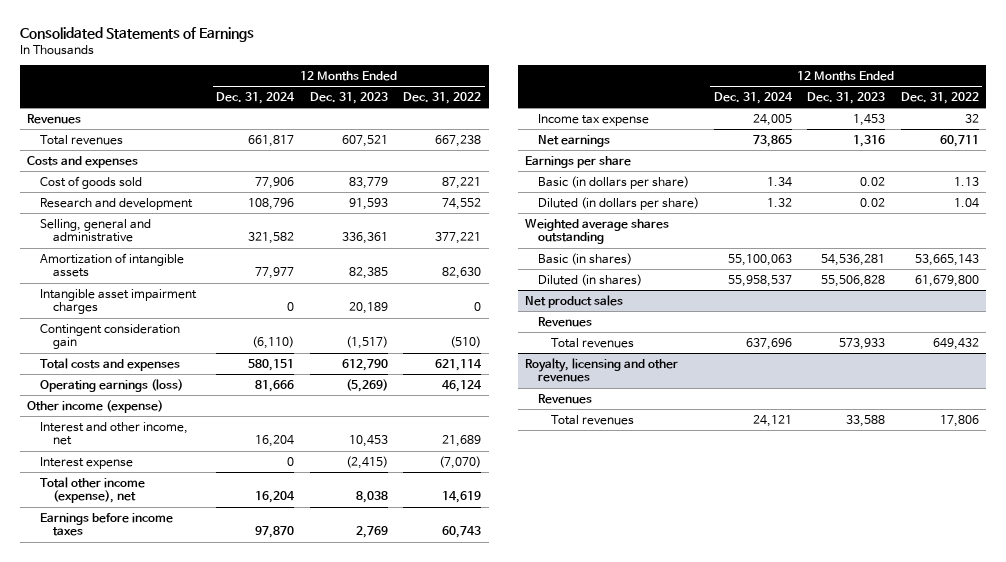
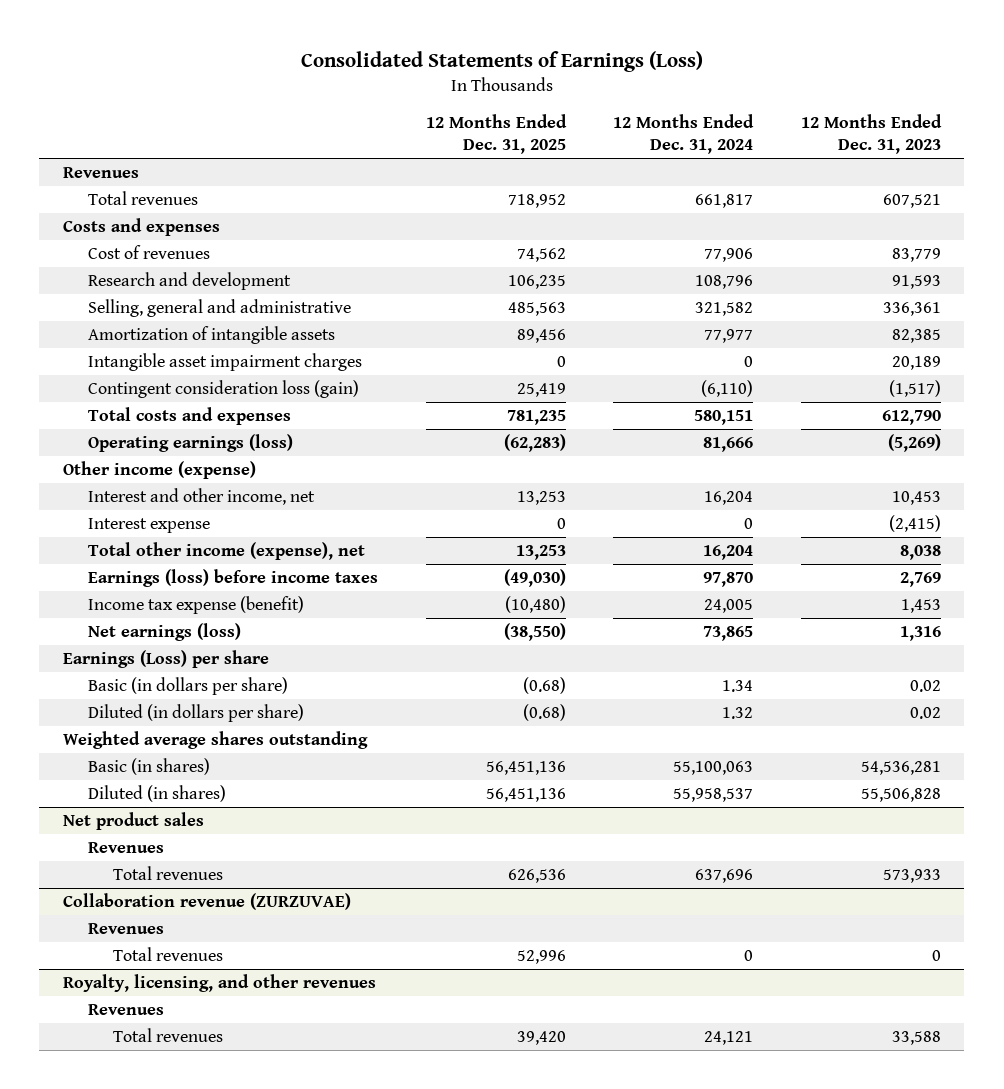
[19,26,254,42] Consolidated Statements of Earnings -> [300,51,703,73] Consolidated Statements of Earnings (Loss)
[402,92,481,105] Dec. 31, 2022 -> none
none -> [425,114,567,155] 12 Months Ended Dec. 31, 2025
[40,175,143,189] Cost of goods sold -> [88,244,211,259] Cost of revenues
[40,323,181,350] Contingent consideration gain -> [88,379,360,398] Contingent consideration loss (gain)
[40,512,174,537] Earnings before income taxes -> [88,568,379,587] Earnings (loss) before income taxes
[537,113,649,126] Income tax expense -> [88,595,305,614] Income tax expense (benefit)
[537,134,610,147] Net earnings -> [88,622,242,641] Net earnings (loss)
[525,155,632,168] Earnings per share -> [63,649,270,668] Earnings (Loss) per share
[525,357,679,383] Royalty, licensing and other revenues -> none
none -> [63,892,352,910] Collaboration revenue (ZURZUVAE)
none -> [113,946,224,961] Total revenues
none -> [63,973,377,992] Royalty, licensing, and other revenues
none -> [88,1003,165,1015] Revenues

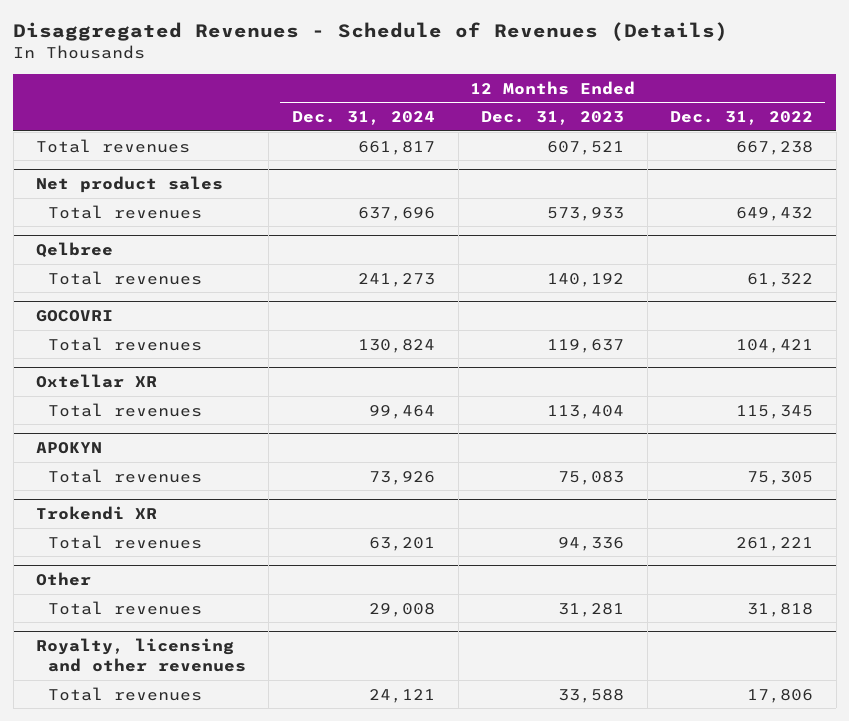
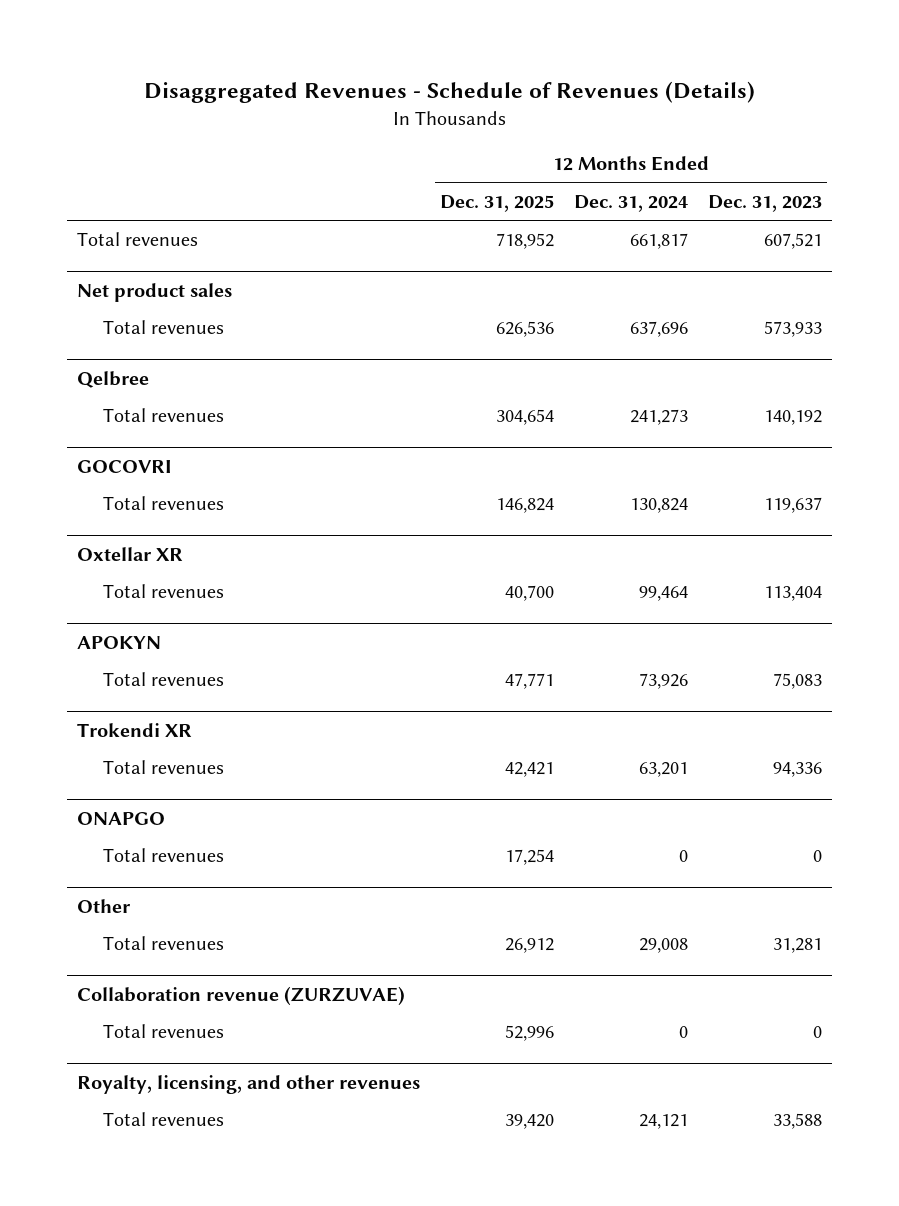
[670,111,814,126] Dec. 31, 2022 -> none
none -> [439,194,554,212] Dec. 31, 2025
none -> [76,811,165,825] ONAPGO
none -> [103,848,225,863] Total revenues
none -> [76,985,405,1006] Collaboration revenue (ZURZUVAE)
none -> [103,1024,225,1039] Total revenues
[36,638,246,672] Royalty, licensing and other revenues -> [76,1074,420,1094] Royalty, licensing, and other revenues

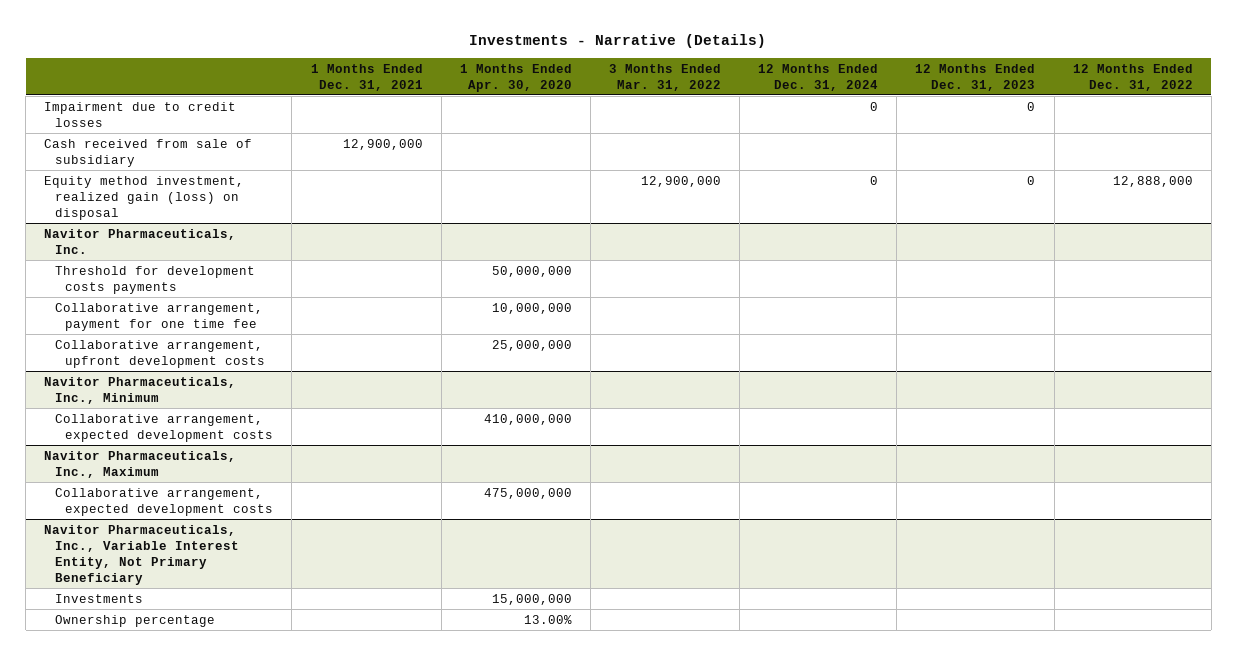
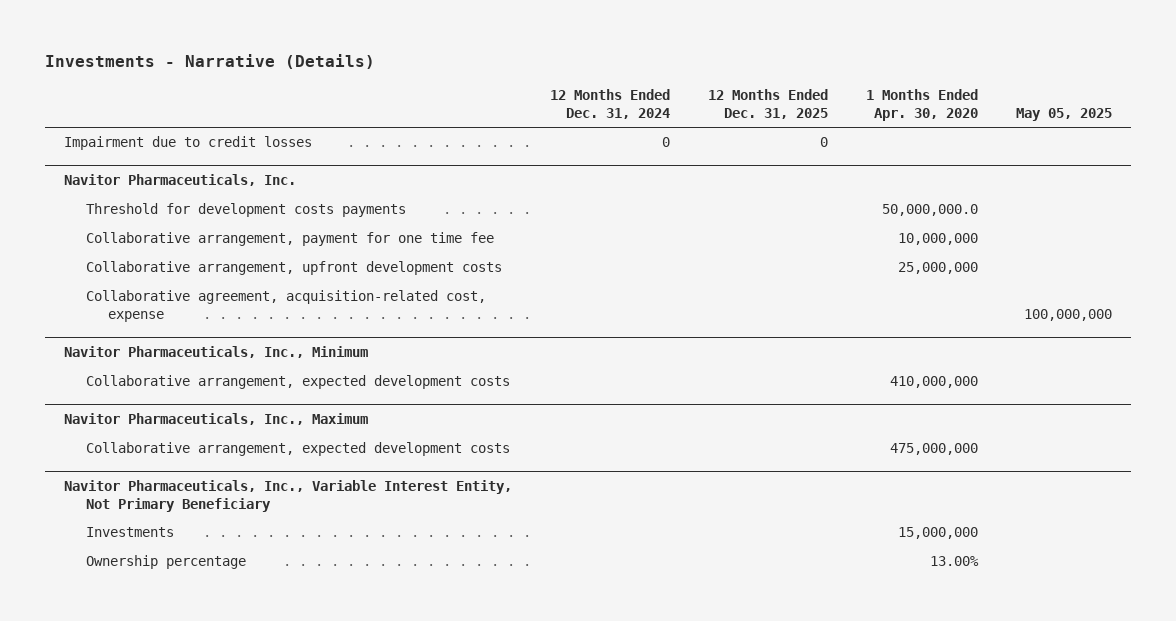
[310,63,423,91] 1 Months Ended Dec. 31, 2021 -> none
[608,63,721,91] 3 Months Ended Mar. 31, 2022 -> none
[915,63,1036,91] 12 Months Ended Dec. 31, 2023 -> none
[1072,63,1193,91] 12 Months Ended Dec. 31, 2022 -> none
none -> [708,89,829,120] 12 Months Ended Dec. 31, 2025
none -> [1016,108,1113,122] May 05, 2025
[44,138,253,167] Cash received from sale of subsidiary -> none
[44,175,245,220] Equity method investment, realized gain (loss) on disposal -> none
[491,265,572,277] 50,000,000 -> [882,204,979,217] 50,000,000.0
none -> [86,290,487,323] Collaborative agreement, acquisition-related cost, expense

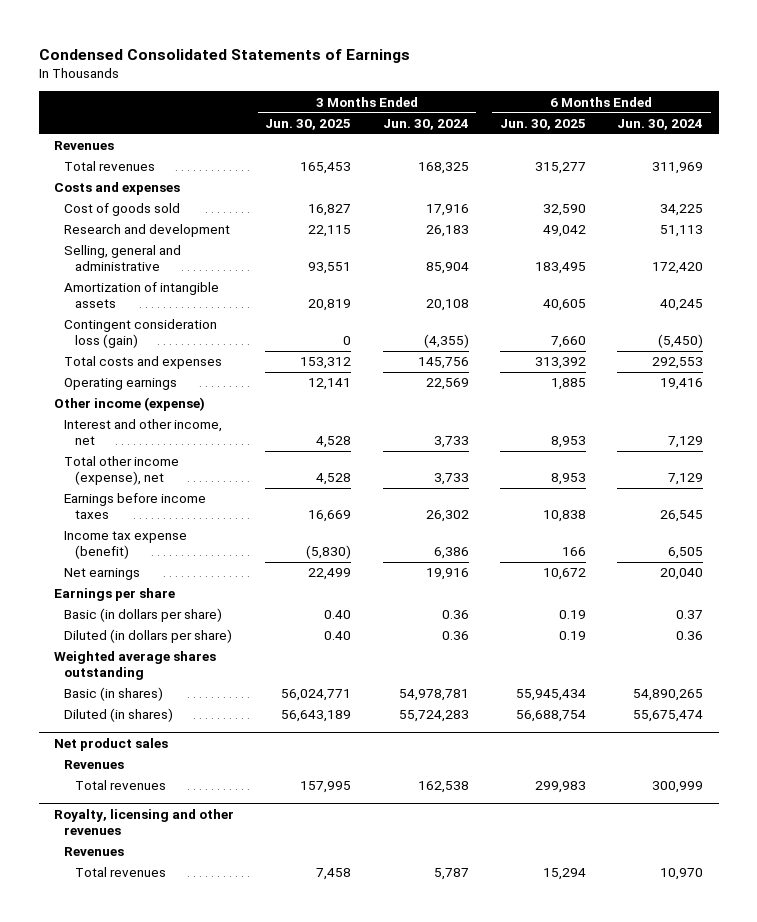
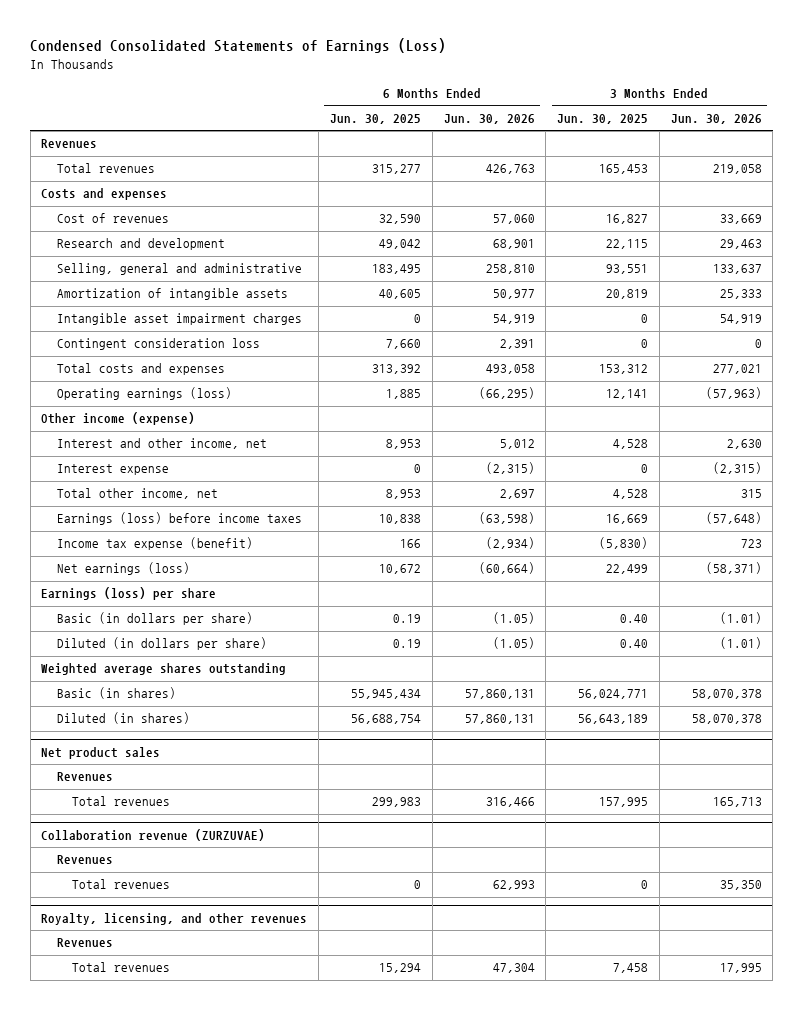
[38,48,410,63] Condensed Consolidated Statements of Earnings -> [30,38,447,54] Condensed Consolidated Statements of Earnings (Loss)
[382,118,469,130] Jun. 30, 2024 -> none
[617,118,704,130] Jun. 30, 2024 -> none
none -> [443,113,535,124] Jun. 30, 2026
none -> [670,113,762,124] Jun. 30, 2026
[64,203,181,217] Cost of goods sold -> [56,213,169,224] Cost of revenues
none -> [56,313,302,326] Intangible asset impairment charges
[64,319,218,349] Contingent consideration loss (gain) -> [56,338,260,351] Contingent consideration loss
[64,378,178,391] Operating earnings -> [56,387,232,401] Operating earnings (loss)
none -> [56,464,169,476] Interest expense
[64,456,180,486] Total other income (expense), net -> [56,488,218,500] Total other income, net
[64,493,207,520] Earnings before income taxes -> [56,512,302,526] Earnings (loss) before income taxes
[64,568,141,581] Net earnings -> [56,562,190,576] Net earnings (loss)
[54,588,176,602] Earnings per share -> [41,587,217,601] Earnings (loss) per share
[54,809,235,835] Royalty, licensing and other revenues -> none
none -> [41,828,266,841] Collaboration revenue (ZURZUVAE)
none -> [71,879,170,890] Total revenues
none -> [41,912,308,925] Royalty, licensing, and other revenues
none -> [56,938,113,948] Revenues

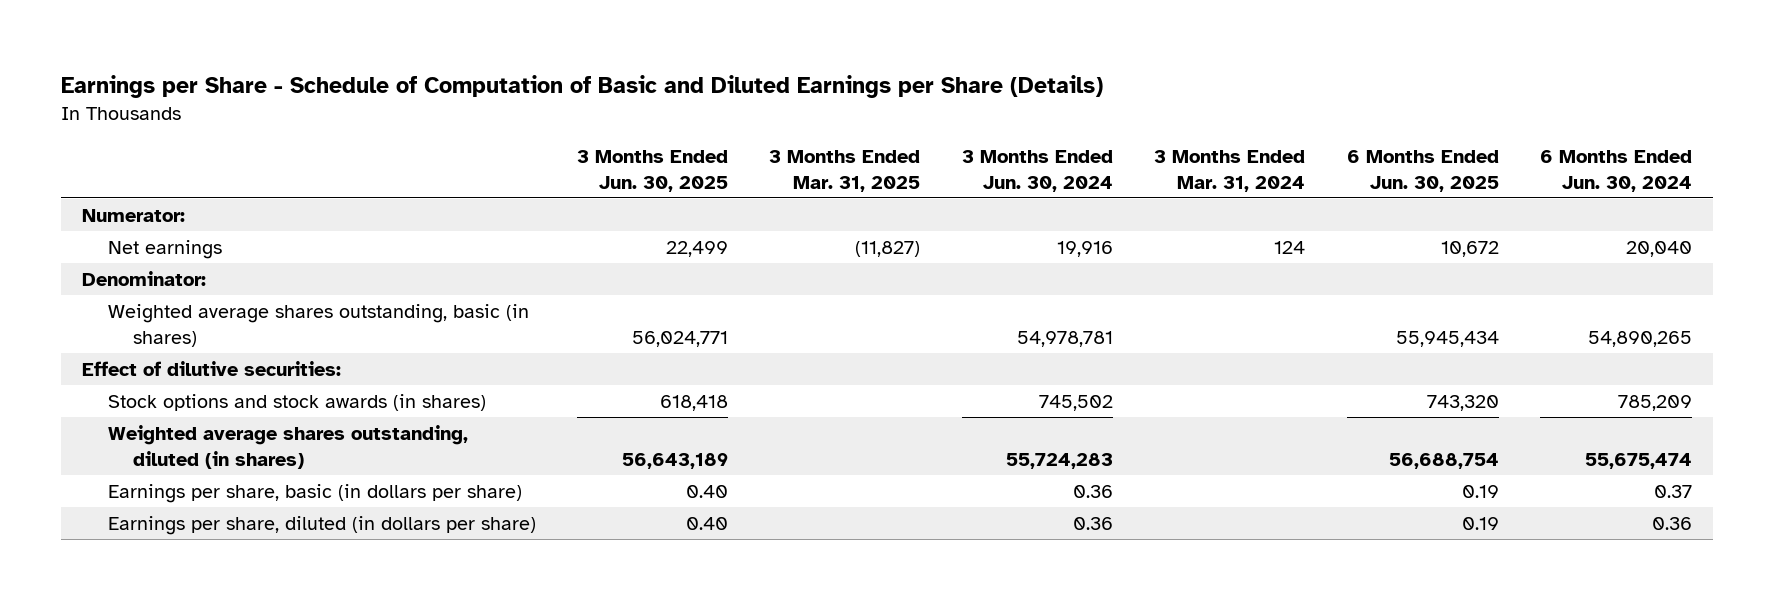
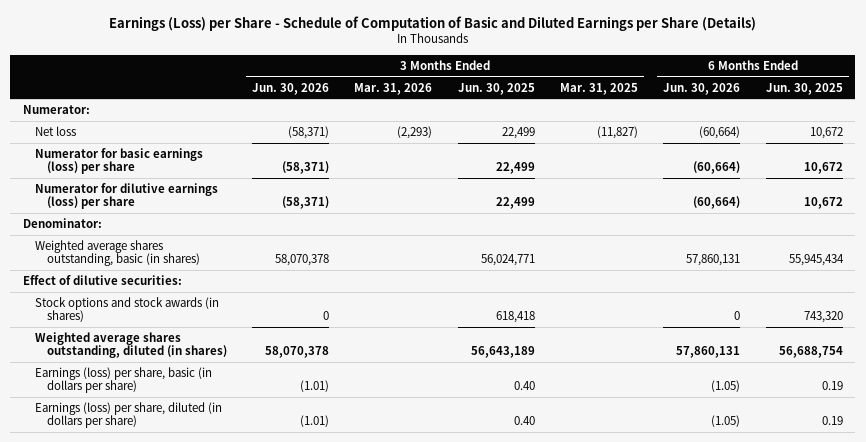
[61,74,1104,98] Earnings per Share - Schedule of Computation of Basic and Diluted Earnings per Share (Details) -> [108,16,756,32] Earnings (Loss) per Share - Schedule of Computation of Basic and Diluted Earnings per Share (Details)
[961,149,1113,192] 3 Months Ended Jun. 30, 2024 -> none
[1154,149,1306,192] 3 Months Ended Mar. 31, 2024 -> none
[1540,149,1693,192] 6 Months Ended Jun. 30, 2024 -> none
none -> [251,82,329,95] Jun. 30, 2026
none -> [354,82,433,95] Mar. 31, 2026
none -> [663,82,741,95] Jun. 30, 2026
[107,239,222,259] Net earnings -> [34,126,76,137] Net loss
none -> [34,148,203,175] Numerator for basic earnings (loss) per share
none -> [34,183,218,210] Numerator for dilutive earnings (loss) per share
[107,483,522,503] Earnings per share, basic (in dollars per share) -> [34,367,212,394] Earnings (loss) per share, basic (in dollars per share)
[107,515,536,535] Earnings per share, diluted (in dollars per share) -> [34,402,222,429] Earnings (loss) per share, diluted (in dollars per share)

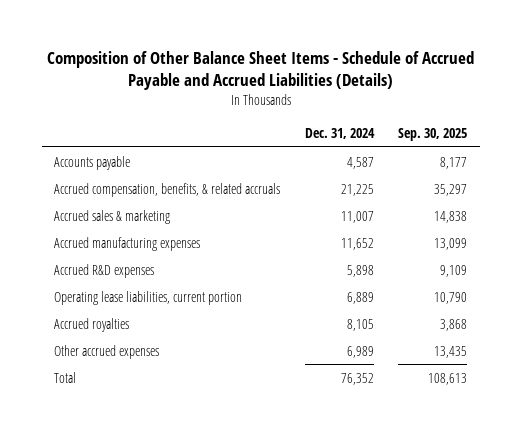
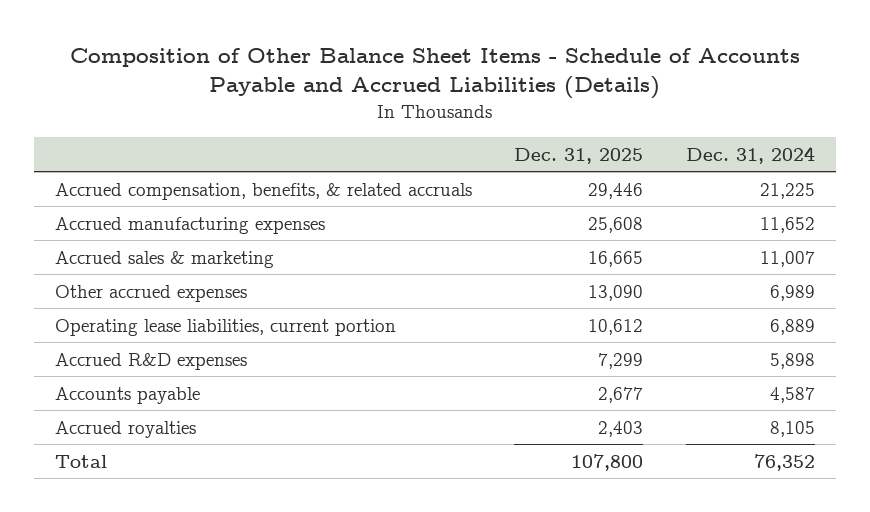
[46,50,474,90] Composition of Other Balance Sheet Items - Schedule of Accrued Payable and Accrued Liabilities (Details) -> [69,47,800,100] Composition of Other Balance Sheet Items - Schedule of Accounts Payable and Accrued Liabilities (Details)
[398,127,468,141] Sep. 30, 2025 -> none
none -> [514,147,644,164] Dec. 31, 2025
[53,209,170,224] Accrued sales & marketing -> [54,250,274,268] Accrued sales & marketing
[53,344,159,359] Other accrued expenses -> [54,284,247,302] Other accrued expenses
[53,263,154,278] Accrued R&D expenses -> [54,352,247,370] Accrued R&D expenses
[53,155,130,170] Accounts payable -> [54,386,200,404] Accounts payable

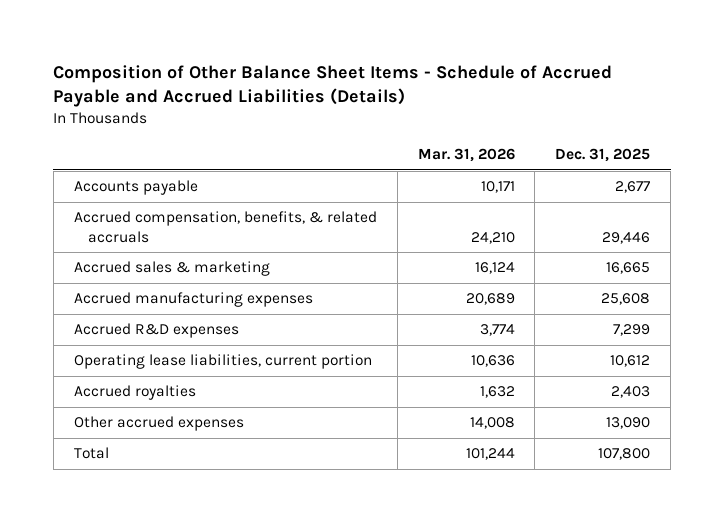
[69,47,800,100] Composition of Other Balance Sheet Items - Schedule of Accounts Payable and Accrued Liabilities (Details) -> [53,64,613,107] Composition of Other Balance Sheet Items - Schedule of Accrued Payable and Accrued Liabilities (Details)
[686,145,816,164] Dec. 31, 2024 -> none
none -> [417,148,515,163] Mar. 31, 2026
[54,386,200,404] Accounts payable -> [73,180,198,196] Accounts payable
[54,216,325,234] Accrued manufacturing expenses -> [73,292,313,308] Accrued manufacturing expenses
[54,318,396,336] Operating lease liabilities, current portion -> [73,354,372,370] Operating lease liabilities, current portion
[54,284,247,302] Other accrued expenses -> [73,416,244,432] Other accrued expenses

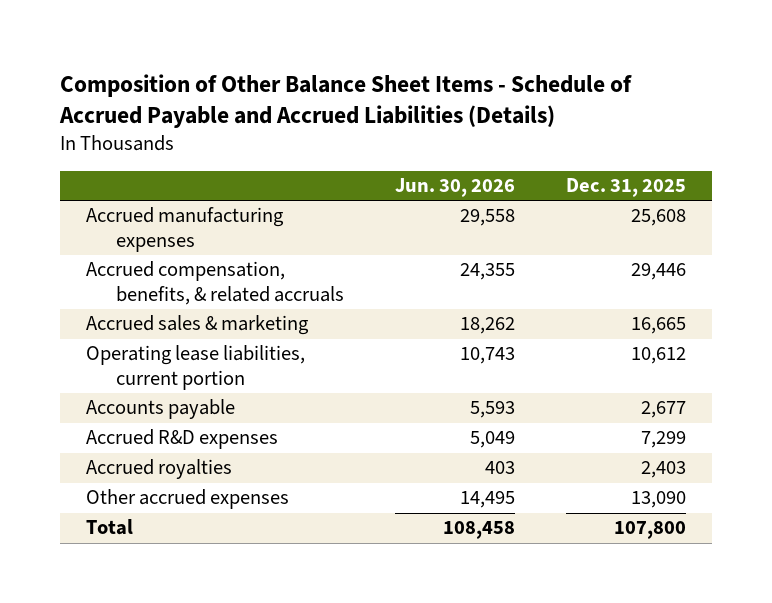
[417,148,515,163] Mar. 31, 2026 -> none
none -> [394,178,515,198] Jun. 30, 2026
[73,292,313,308] Accrued manufacturing expenses -> [85,207,284,252] Accrued manufacturing expenses
[73,180,198,196] Accounts payable -> [85,399,235,420] Accounts payable
[73,323,239,339] Accrued R&D expenses -> [85,429,278,450] Accrued R&D expenses

